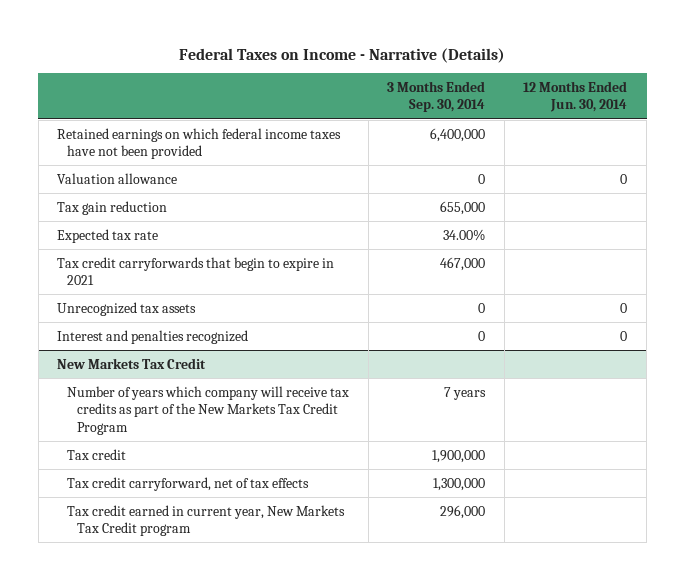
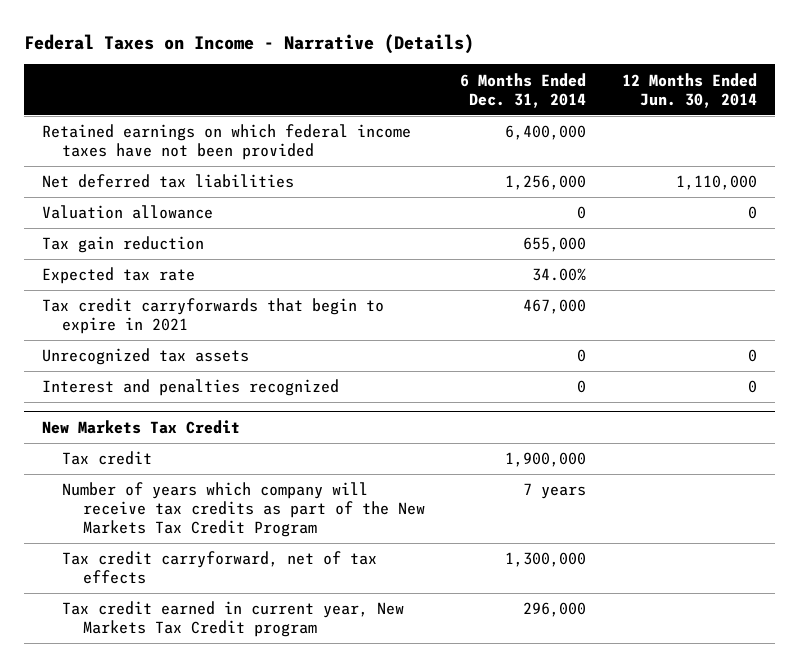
[387,80,486,113] 3 Months Ended Sep. 30, 2014 -> none
none -> [460,72,587,108] 6 Months Ended Dec. 31, 2014
none -> [41,174,294,189] Net deferred tax liabilities
[67,385,350,435] Number of years which company will receive tax credits as part of the New Markets Tax Credit Program -> [62,482,425,537] Number of years which company will receive tax credits as part of the New Markets Tax Credit Program

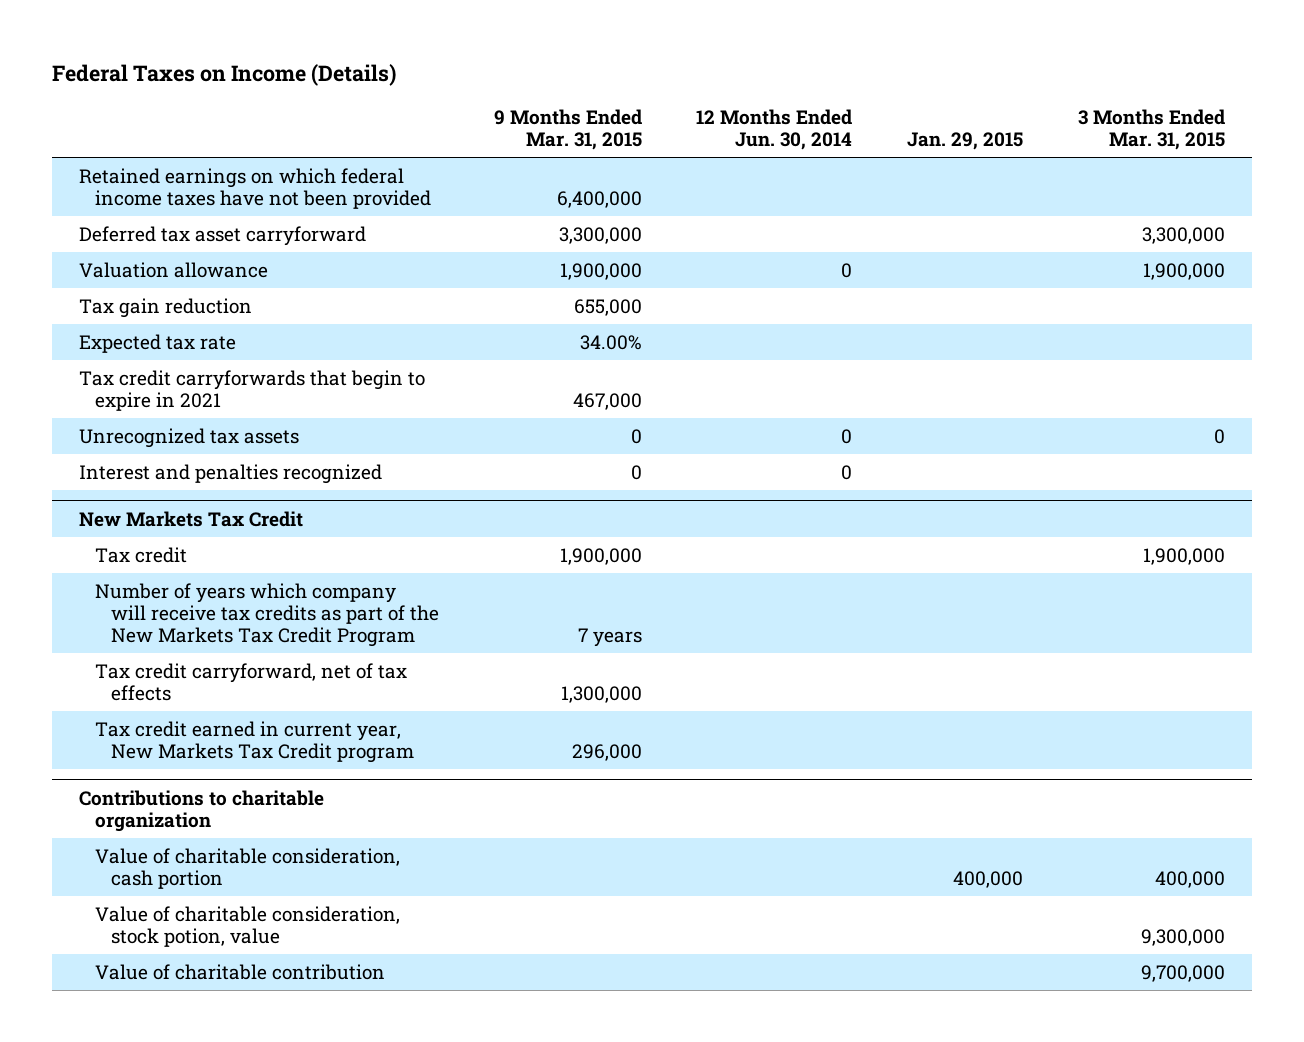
[24,33,475,54] Federal Taxes on Income - Narrative (Details) -> [51,63,396,86] Federal Taxes on Income (Details)
[460,72,587,108] 6 Months Ended Dec. 31, 2014 -> none
none -> [493,109,642,151] 9 Months Ended Mar. 31, 2015
none -> [907,132,1024,151] Jan. 29, 2015
none -> [1077,109,1225,151] 3 Months Ended Mar. 31, 2015
[41,174,294,189] Net deferred tax liabilities -> none
none -> [78,225,366,246] Deferred tax asset carryforward
none -> [78,789,324,832] Contributions to charitable organization
none -> [94,847,400,889] Value of charitable consideration, cash portion
none -> [94,905,400,947] Value of charitable consideration, stock potion, value
none -> [94,963,385,980] Value of charitable contribution

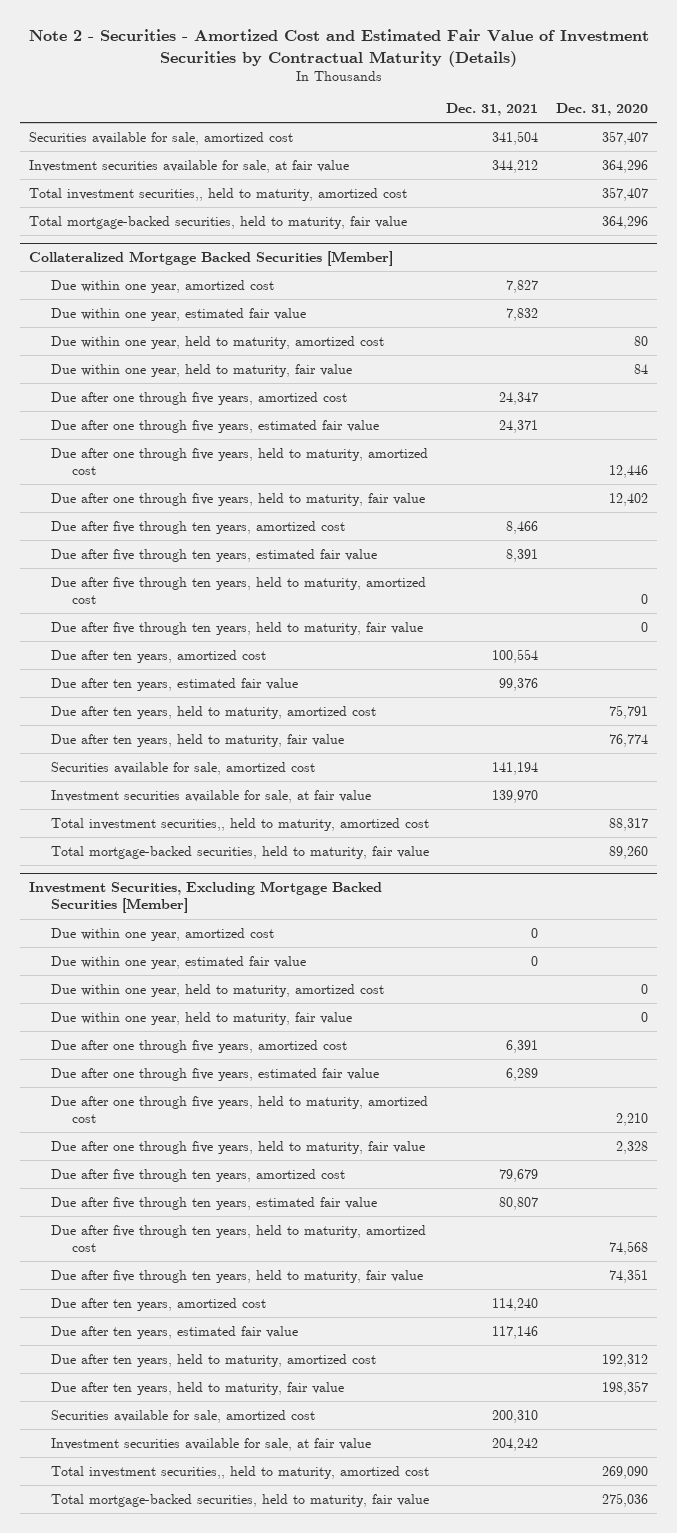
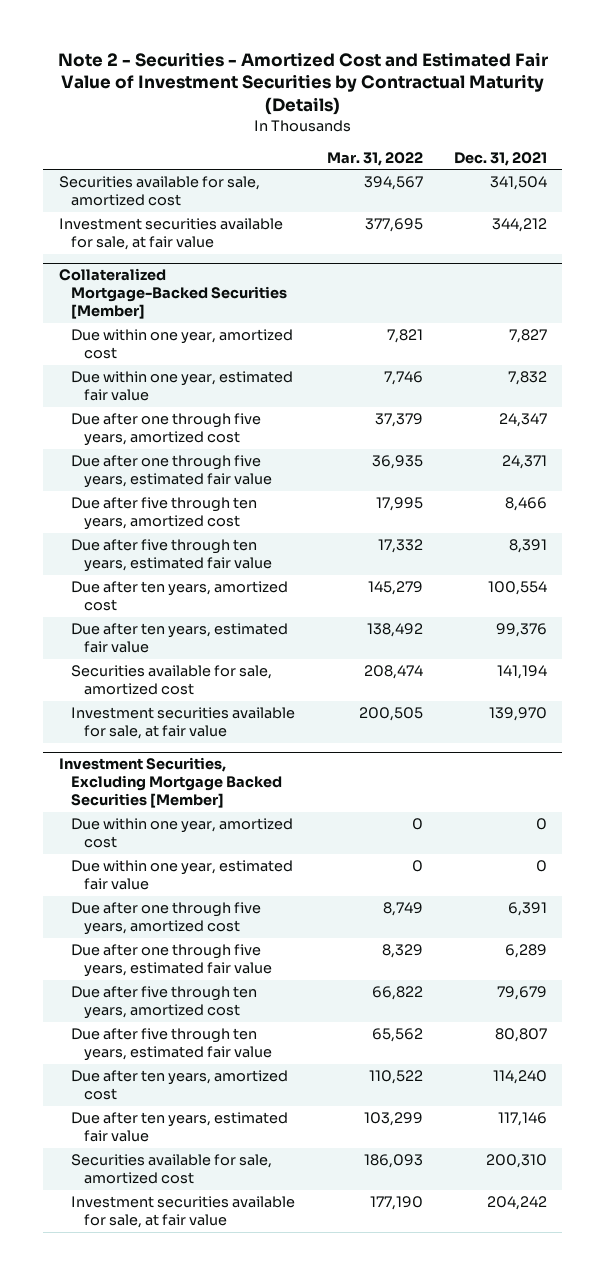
[556,103,649,117] Dec. 31, 2020 -> none
none -> [326,151,423,166] Mar. 31, 2022
[29,187,408,201] Total investment securities,, held to maturity, amortized cost -> none
[29,215,408,229] Total mortgage-backed securities, held to maturity, fair value -> none
[29,251,394,267] Collateralized Mortgage Backed Securities [Member] -> [58,268,288,320] Collateralized Mortgage-Backed Securities [Member]
[50,335,384,349] Due within one year, held to maturity, amortized cost -> none
[50,363,352,377] Due within one year, held to maturity, fair value -> none
[50,447,428,475] Due after one through five years, held to maturity, amortized cost -> none
[50,492,425,506] Due after one through five years, held to maturity, fair value -> none
[50,576,426,604] Due after five through ten years, held to maturity, amortized cost -> none
[50,621,423,635] Due after five through ten years, held to maturity, fair value -> none
[50,705,376,719] Due after ten years, held to maturity, amortized cost -> none
[50,733,344,747] Due after ten years, held to maturity, fair value -> none
[50,817,429,831] Total investment securities,, held to maturity, amortized cost -> none
[50,845,429,859] Total mortgage-backed securities, held to maturity, fair value -> none
[50,983,384,997] Due within one year, held to maturity, amortized cost -> none
[50,1011,352,1025] Due within one year, held to maturity, fair value -> none
[50,1095,428,1123] Due after one through five years, held to maturity, amortized cost -> none
[50,1140,425,1154] Due after one through five years, held to maturity, fair value -> none
[50,1224,426,1252] Due after five through ten years, held to maturity, amortized cost -> none
[50,1269,423,1283] Due after five through ten years, held to maturity, fair value -> none
[50,1353,376,1367] Due after ten years, held to maturity, amortized cost -> none
[50,1381,344,1395] Due after ten years, held to maturity, fair value -> none
[50,1465,429,1479] Total investment securities,, held to maturity, amortized cost -> none
[50,1493,429,1507] Total mortgage-backed securities, held to maturity, fair value -> none

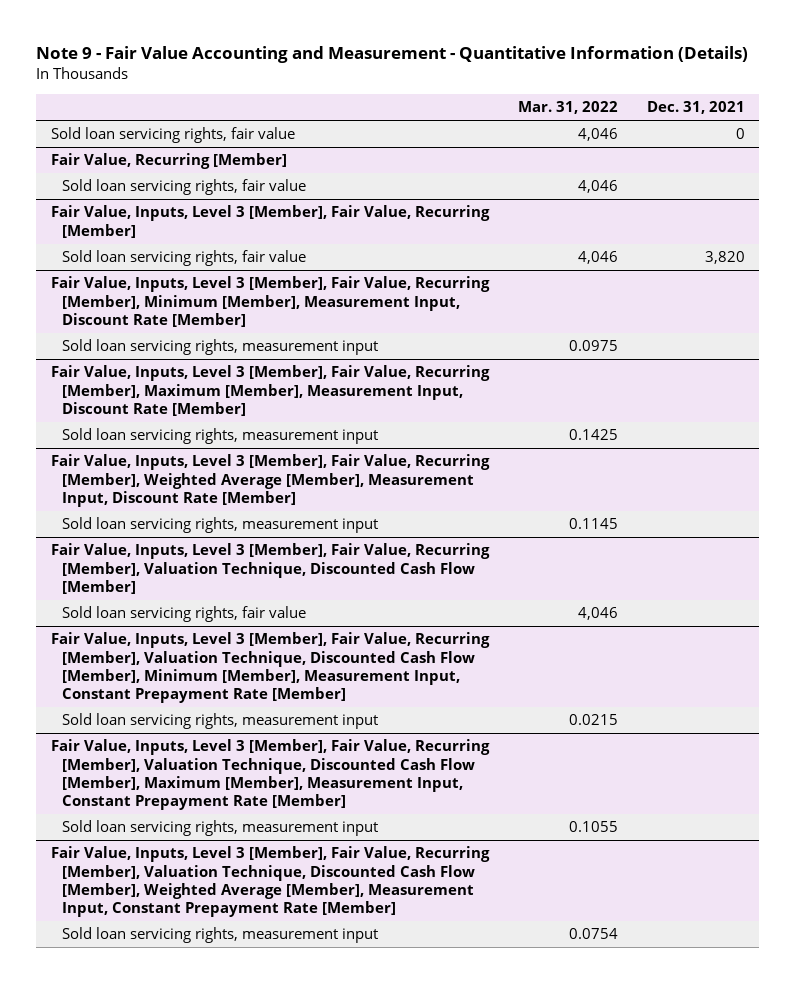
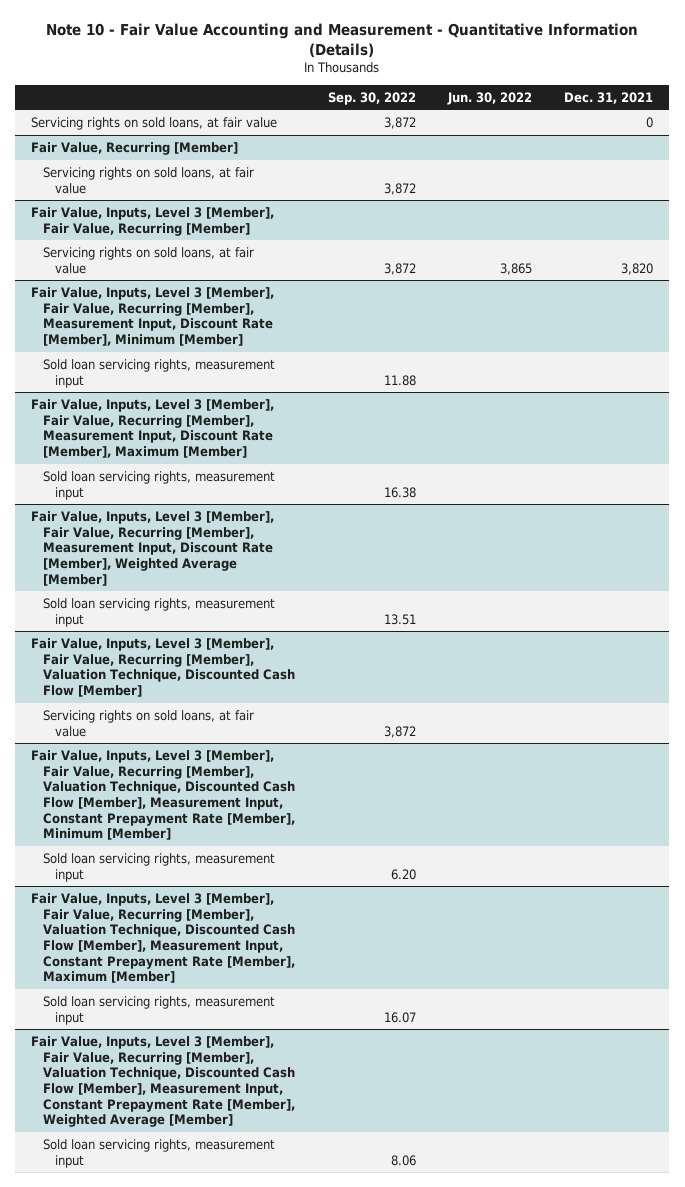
[36,46,749,64] Note 9 - Fair Value Accounting and Measurement - Quantitative Information (Details) -> [46,23,639,57] Note 10 - Fair Value Accounting and Measurement - Quantitative Information (Details)
[517,101,618,115] Mar. 31, 2022 -> none
none -> [327,91,416,105] Sep. 30, 2022
none -> [446,91,532,105] Jun. 30, 2022
[50,127,295,144] Sold loan servicing rights, fair value -> [31,116,278,130] Servicing rights on sold loans, at fair value
[62,179,307,196] Sold loan servicing rights, fair value -> [43,166,255,194] Servicing rights on sold loans, at fair value
[62,250,307,267] Sold loan servicing rights, fair value -> [43,246,255,274] Servicing rights on sold loans, at fair value
[50,276,490,327] Fair Value, Inputs, Level 3 [Member], Fair Value, Recurring [Member], Minimum [Member], Measurement Input, Discount Rate [Member] -> [31,286,275,347] Fair Value, Inputs, Level 3 [Member], Fair Value, Recurring [Member], Measurement Input, Discount Rate [Member], Minimum [Member]
[50,365,490,416] Fair Value, Inputs, Level 3 [Member], Fair Value, Recurring [Member], Maximum [Member], Measurement Input, Discount Rate [Member] -> [31,398,275,459] Fair Value, Inputs, Level 3 [Member], Fair Value, Recurring [Member], Measurement Input, Discount Rate [Member], Maximum [Member]
[50,454,490,507] Fair Value, Inputs, Level 3 [Member], Fair Value, Recurring [Member], Weighted Average [Member], Measurement Input, Discount Rate [Member] -> [31,510,275,586] Fair Value, Inputs, Level 3 [Member], Fair Value, Recurring [Member], Measurement Input, Discount Rate [Member], Weighted Average [Member]
[62,606,307,623] Sold loan servicing rights, fair value -> [43,709,255,737] Servicing rights on sold loans, at fair value
[50,632,490,703] Fair Value, Inputs, Level 3 [Member], Fair Value, Recurring [Member], Valuation Technique, Discounted Cash Flow [Member], Minimum [Member], Measurement Input, Constant Prepayment Rate [Member] -> [31,749,296,841] Fair Value, Inputs, Level 3 [Member], Fair Value, Recurring [Member], Valuation Technique, Discounted Cash Flow [Member], Measurement Input, Constant Prepayment Rate [Member], Minimum [Member]
[50,739,490,810] Fair Value, Inputs, Level 3 [Member], Fair Value, Recurring [Member], Valuation Technique, Discounted Cash Flow [Member], Maximum [Member], Measurement Input, Constant Prepayment Rate [Member] -> [31,892,296,984] Fair Value, Inputs, Level 3 [Member], Fair Value, Recurring [Member], Valuation Technique, Discounted Cash Flow [Member], Measurement Input, Constant Prepayment Rate [Member], Maximum [Member]
[50,846,490,917] Fair Value, Inputs, Level 3 [Member], Fair Value, Recurring [Member], Valuation Technique, Discounted Cash Flow [Member], Weighted Average [Member], Measurement Input, Constant Prepayment Rate [Member] -> [31,1035,296,1128] Fair Value, Inputs, Level 3 [Member], Fair Value, Recurring [Member], Valuation Technique, Discounted Cash Flow [Member], Measurement Input, Constant Prepayment Rate [Member], Weighted Average [Member]

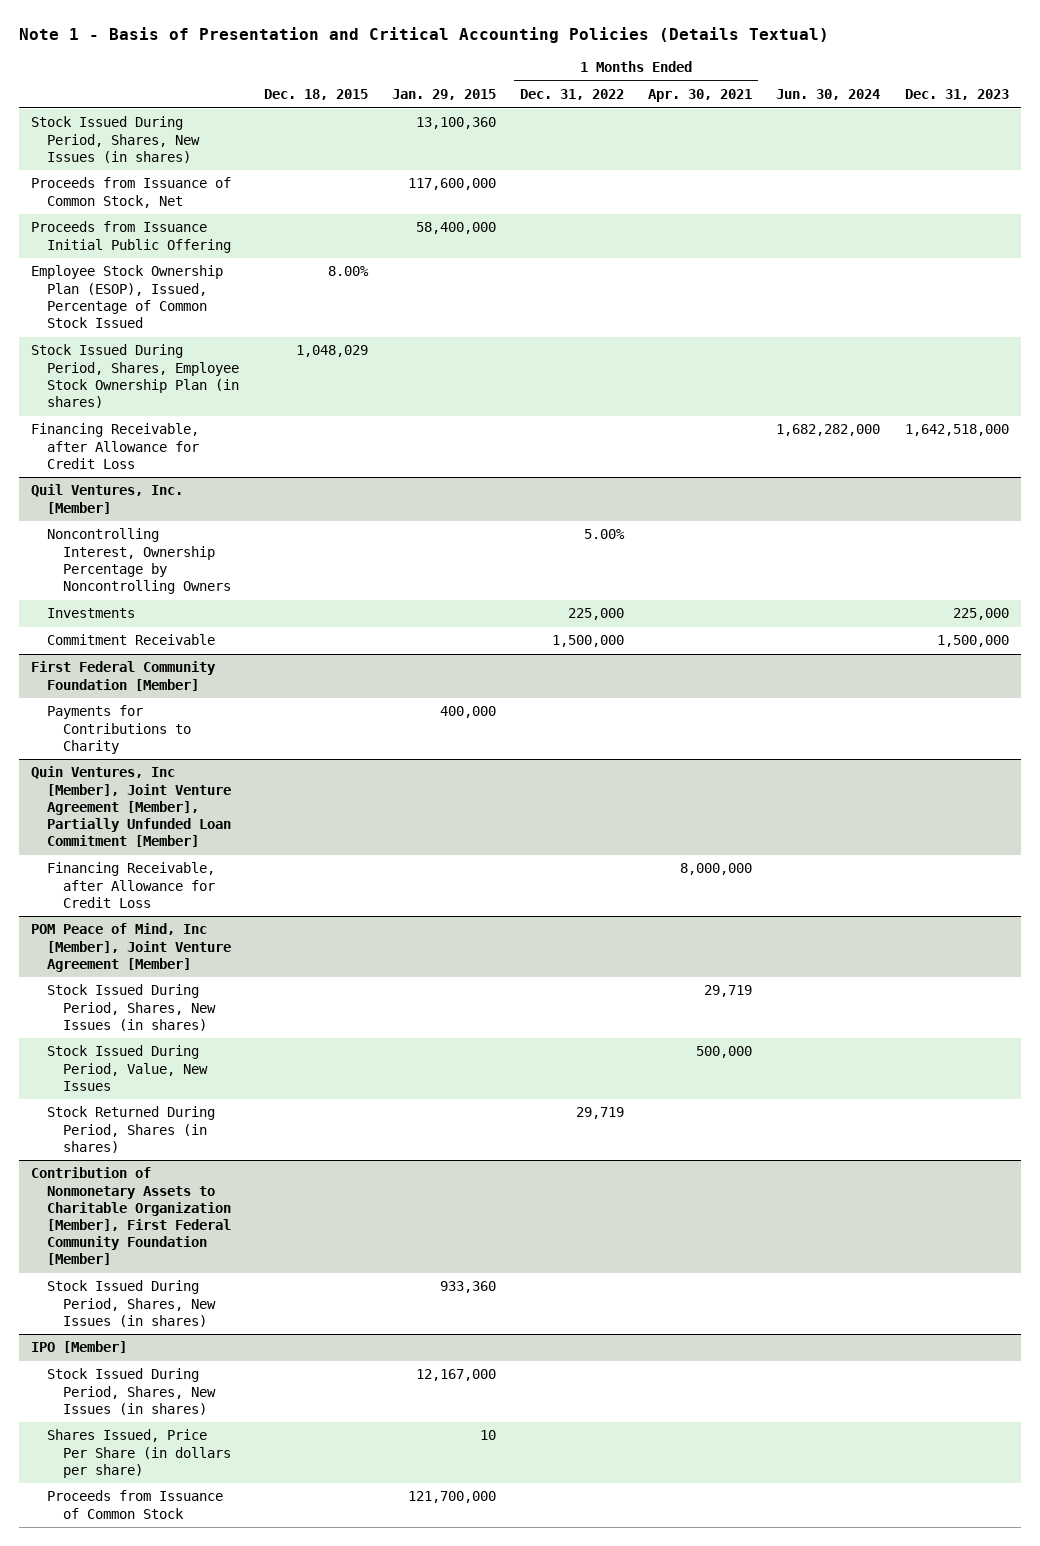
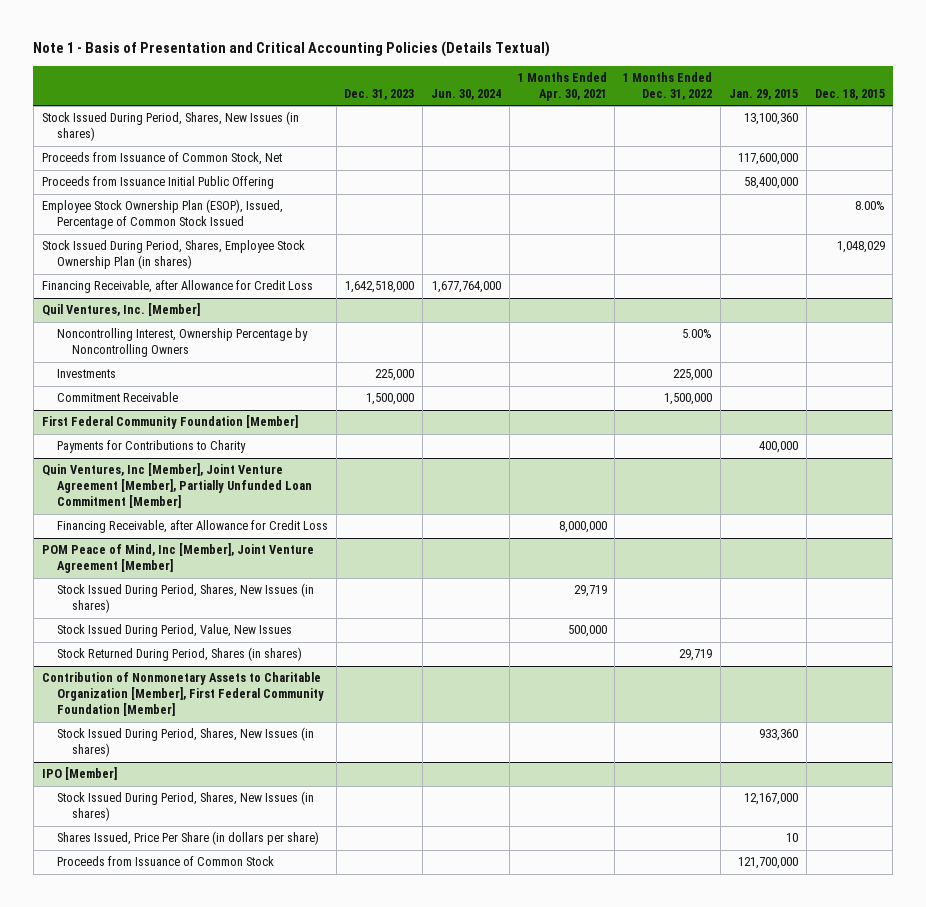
[776,424,881,437] 1,682,282,000 -> [431,281,501,294] 1,677,764,000

